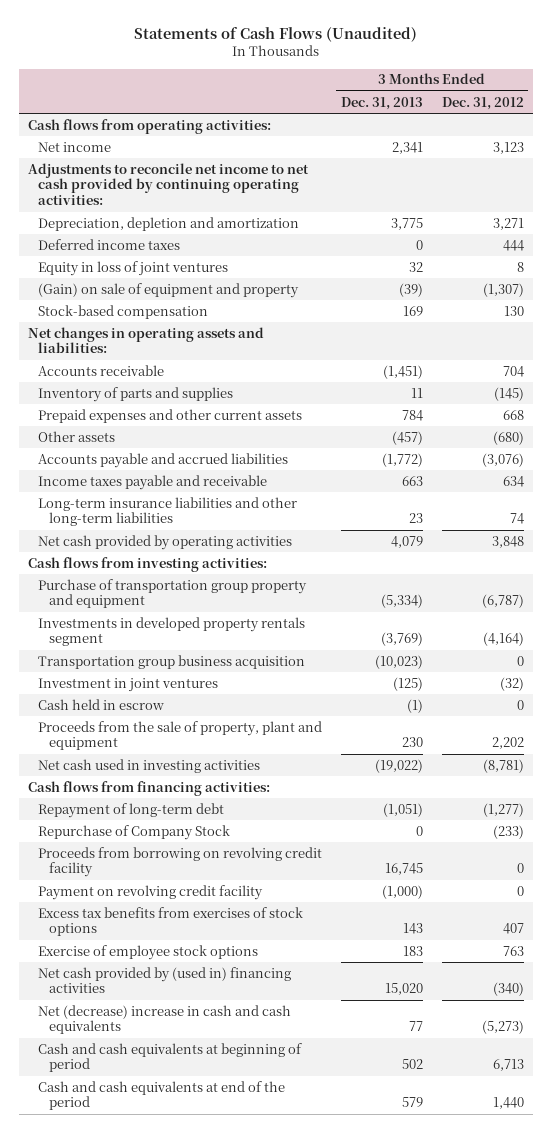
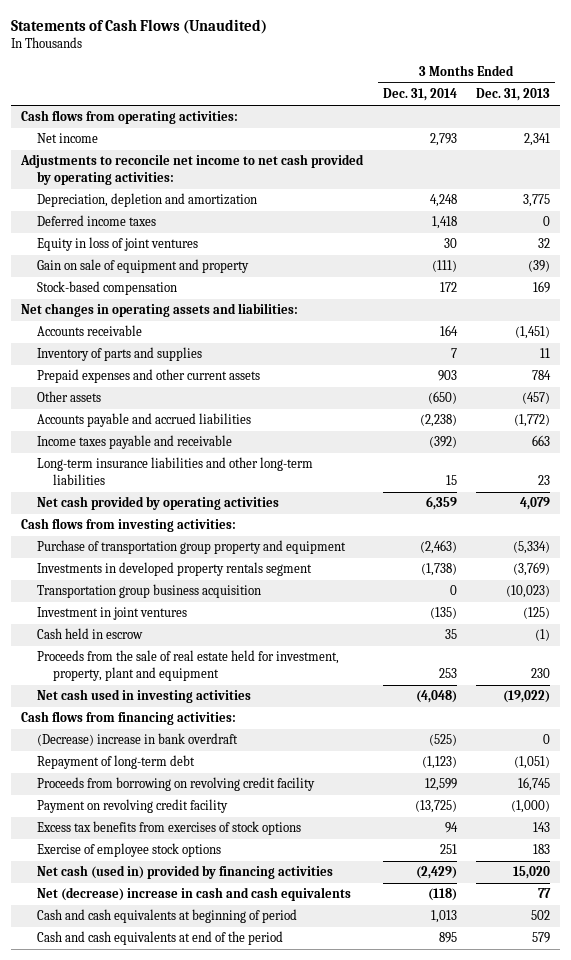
[441,96,524,110] Dec. 31, 2012 -> none
none -> [382,88,457,102] Dec. 31, 2014
[27,162,309,206] Adjustments to reconcile net income to net cash provided by continuing operating activities: -> [20,154,365,185] Adjustments to reconcile net income to net cash provided by operating activities:
[38,282,300,298] (Gain) on sale of equipment and property -> [36,259,249,274] Gain on sale of equipment and property
[38,720,323,751] Proceeds from the sale of property, plant and equipment -> [36,650,339,681] Proceeds from the sale of real estate held for investment, property, plant and equipment
none -> [36,733,238,747] (Decrease) increase in bank overdraft
[38,824,231,840] Repurchase of Company Stock -> none
[38,966,292,994] Net cash provided by (used in) financing activities -> [36,865,333,880] Net cash (used in) provided by financing activities

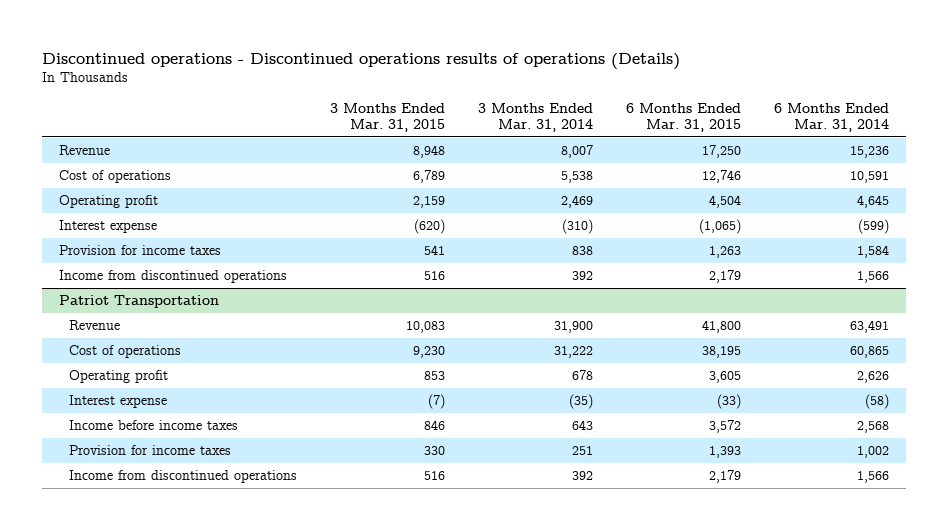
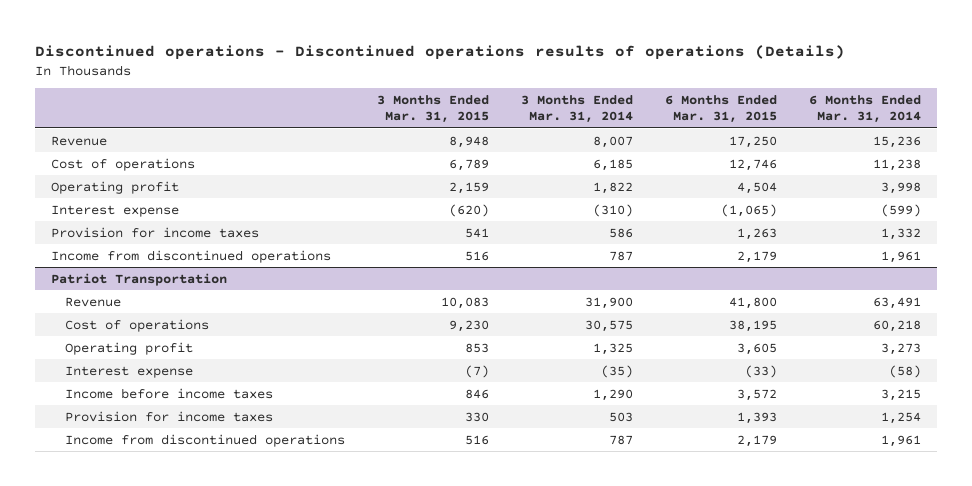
[560,170,593,183] 5,538 -> [593,158,634,171] 6,185
[850,170,890,183] 10,591 -> [873,158,922,171] 11,238
[560,194,593,208] 2,469 -> [593,181,634,194] 1,822
[857,194,890,208] 4,645 -> [881,181,922,194] 3,998
[571,245,593,255] 838 -> [609,227,634,238] 586
[857,244,890,258] 1,584 -> [881,227,922,240] 1,332
[571,270,593,280] 392 -> [609,250,634,261] 787
[857,270,890,283] 1,566 -> [881,250,922,263] 1,961
[553,345,593,358] 31,222 -> [585,319,634,332] 30,575
[850,345,890,358] 60,865 -> [873,319,922,332] 60,218
[571,369,593,380] 678 -> [593,342,634,355] 1,325
[857,370,890,383] 2,626 -> [881,342,922,355] 3,273
[571,419,593,430] 643 -> [593,388,634,401] 1,290
[857,420,890,433] 2,568 -> [881,388,922,401] 3,215
[571,445,593,455] 251 -> [609,411,634,422] 503
[857,445,890,458] 1,002 -> [881,411,922,424] 1,254
[571,470,593,480] 392 -> [609,434,634,445] 787
[857,470,890,483] 1,566 -> [881,434,922,447] 1,961

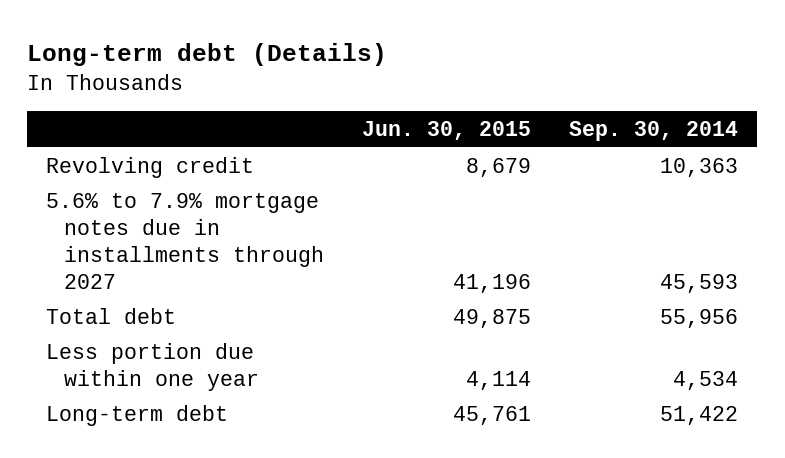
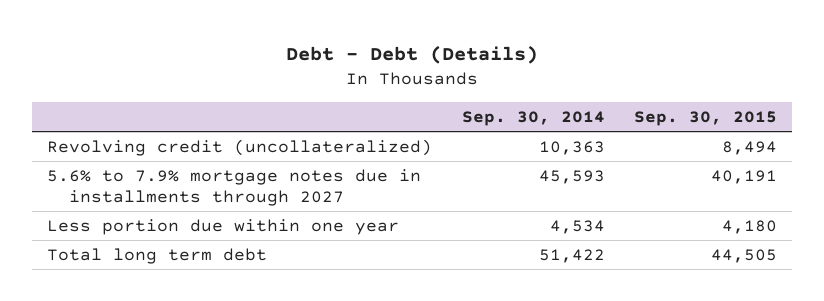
[27,42,388,66] Long-term debt (Details) -> [286,46,539,65] Debt - Debt (Details)
[362,121,532,141] Jun. 30, 2015 -> none
none -> [634,111,778,127] Sep. 30, 2015
[46,156,255,178] Revolving credit -> [47,138,433,156] Revolving credit (uncollateralized)
[46,307,177,324] Total debt -> none
[46,404,229,426] Long-term debt -> [47,247,268,264] Total long term debt

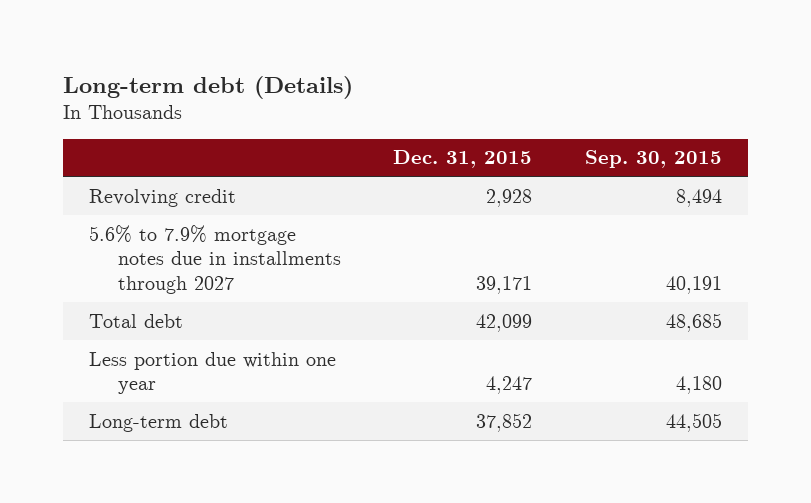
[286,46,539,65] Debt - Debt (Details) -> [62,75,353,99] Long-term debt (Details)
[461,111,605,127] Sep. 30, 2014 -> none
none -> [393,150,533,169] Dec. 31, 2015
[47,138,433,156] Revolving credit (uncollateralized) -> [88,188,236,207] Revolving credit
none -> [88,313,183,328] Total debt
[47,247,268,264] Total long term debt -> [88,413,228,432] Long-term debt

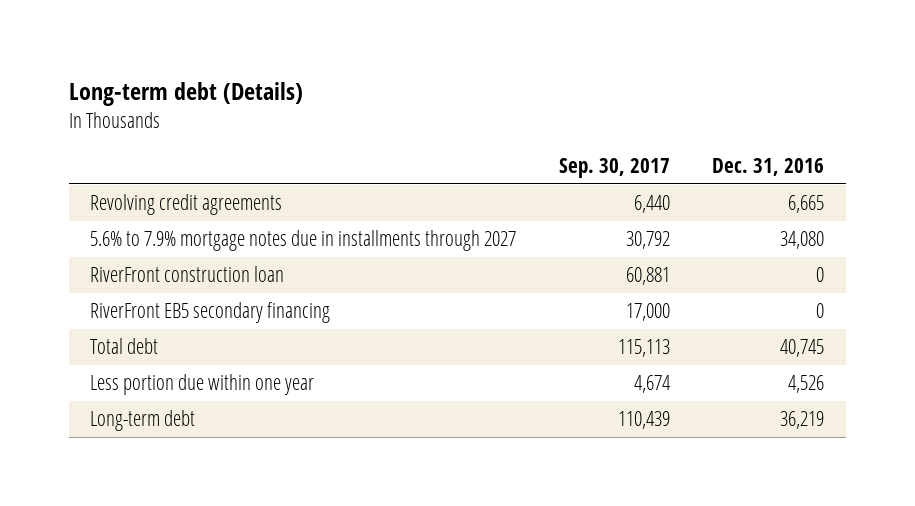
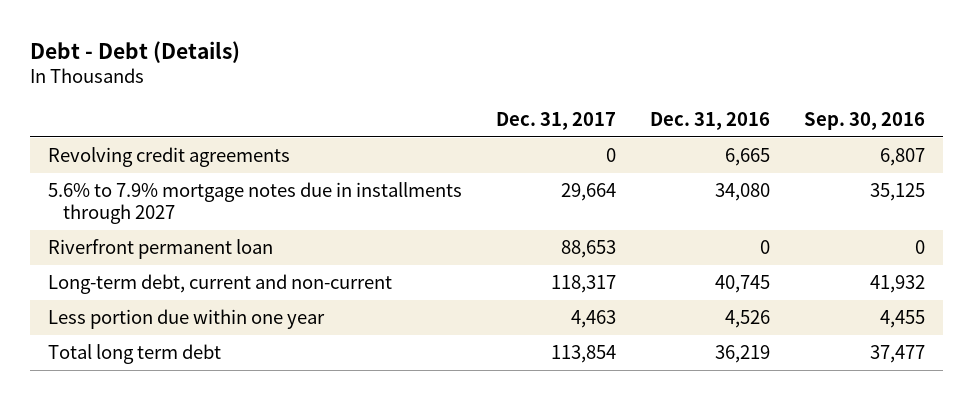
[68,82,303,107] Long-term debt (Details) -> [30,40,241,63] Debt - Debt (Details)
[558,158,670,179] Sep. 30, 2017 -> none
none -> [495,111,616,130] Dec. 31, 2017
none -> [804,111,926,130] Sep. 30, 2016
[90,302,331,324] RiverFront EB5 secondary financing -> none
[90,266,285,283] RiverFront construction loan -> [47,239,273,260] Riverfront permanent loan
[90,338,159,355] Total debt -> [47,274,392,295] Long-term debt, current and non-current
[90,410,196,432] Long-term debt -> [47,344,221,365] Total long term debt

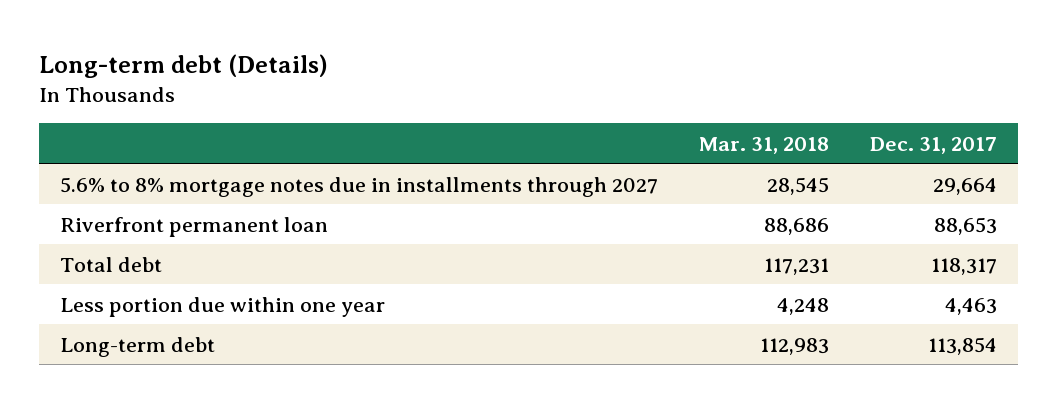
[30,40,241,63] Debt - Debt (Details) -> [39,53,329,78] Long-term debt (Details)
[650,111,771,130] Dec. 31, 2016 -> none
[804,111,926,130] Sep. 30, 2016 -> none
none -> [699,136,830,154] Mar. 31, 2018
[47,147,290,168] Revolving credit agreements -> none
[47,182,462,225] 5.6% to 7.9% mortgage notes due in installments through 2027 -> [59,176,658,197] 5.6% to 8% mortgage notes due in installments through 2027
[47,274,392,295] Long-term debt, current and non-current -> [59,256,162,272] Total debt
[47,344,221,365] Total long term debt -> [59,336,215,357] Long-term debt

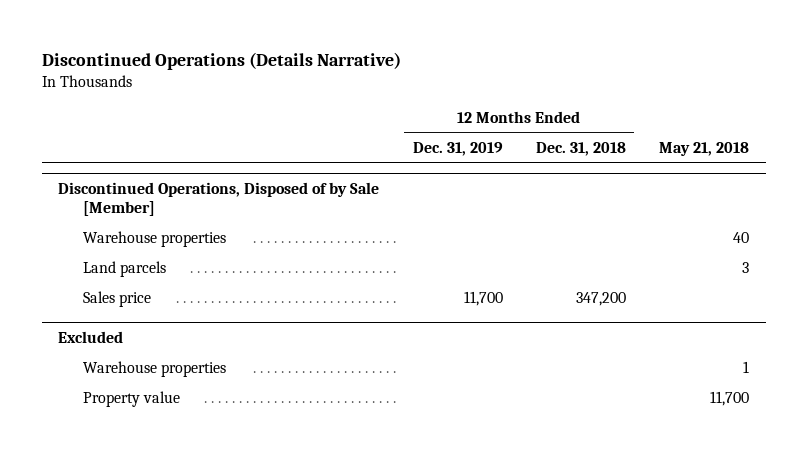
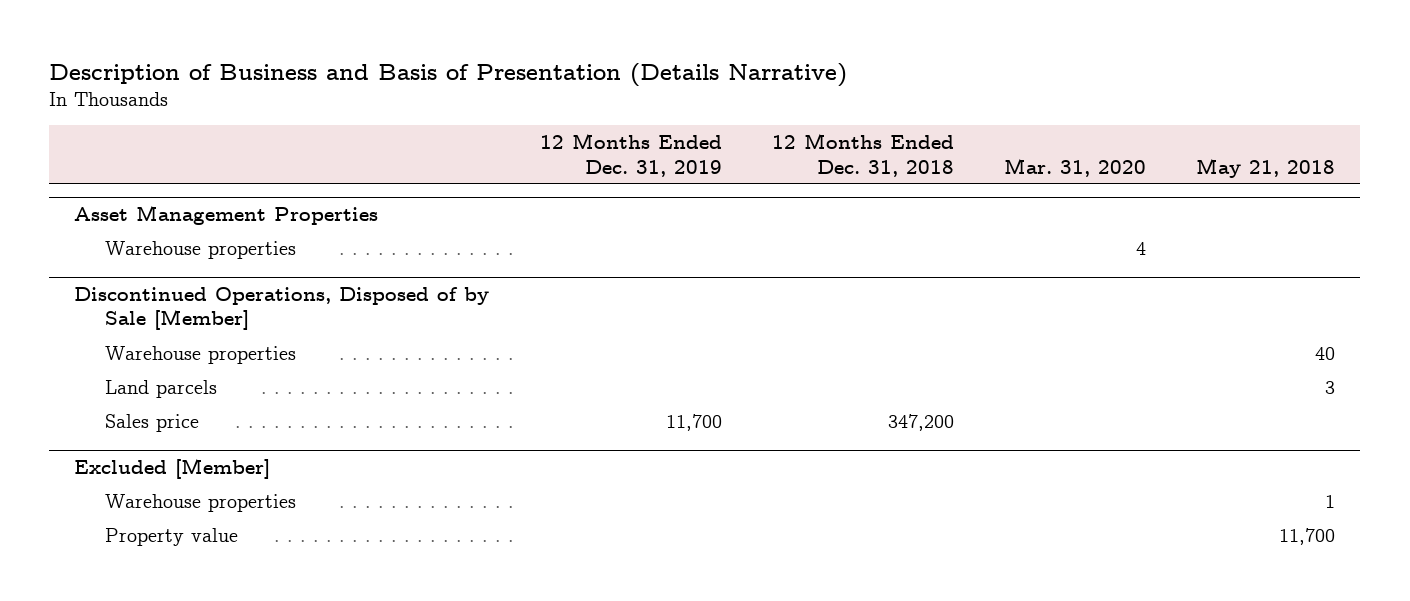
[41,51,401,70] Discontinued Operations (Details Narrative) -> [49,62,848,87] Description of Business and Basis of Presentation (Details Narrative)
none -> [1004,157,1147,177] Mar. 31, 2020
none -> [74,205,379,226] Asset Management Properties
none -> [104,240,296,259] Warehouse properties
[58,331,124,344] Excluded -> [74,458,271,480] Excluded [Member]

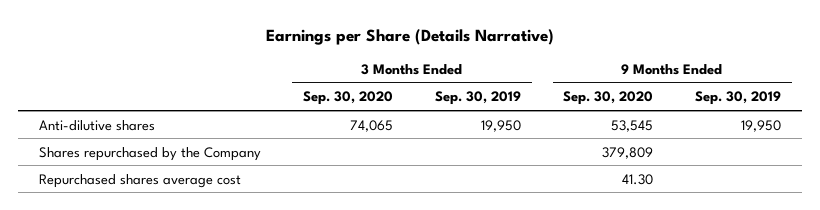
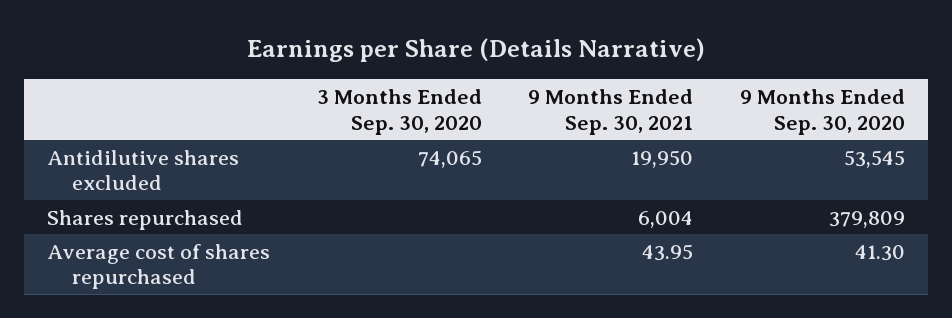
[435,91,522,106] Sep. 30, 2019 -> none
[695,91,782,106] Sep. 30, 2019 -> none
none -> [528,88,694,135] 9 Months Ended Sep. 30, 2021
[38,119,155,131] Anti-dilutive shares -> [47,149,240,191] Antidilutive shares excluded
[38,146,261,161] Shares repurchased by the Company -> [47,209,244,230] Shares repurchased
[38,173,241,188] Repurchased shares average cost -> [47,243,271,290] Average cost of shares repurchased

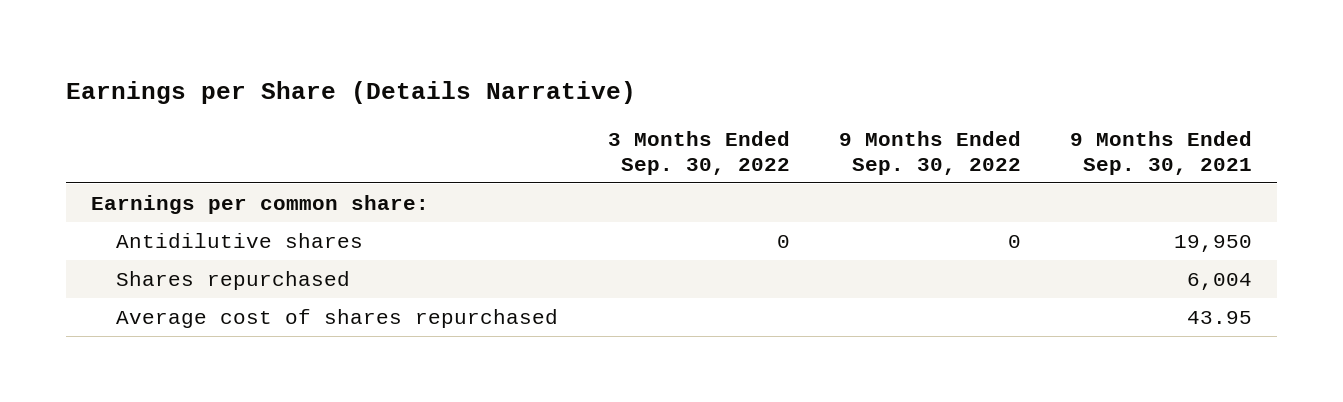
[316,88,482,135] 3 Months Ended Sep. 30, 2020 -> none
[739,88,905,135] 9 Months Ended Sep. 30, 2020 -> none
none -> [607,130,790,176] 3 Months Ended Sep. 30, 2022
none -> [839,130,1022,176] 9 Months Ended Sep. 30, 2022
none -> [90,194,429,214] Earnings per common share:
[47,149,240,191] Antidilutive shares excluded -> [116,232,364,248] Antidilutive shares

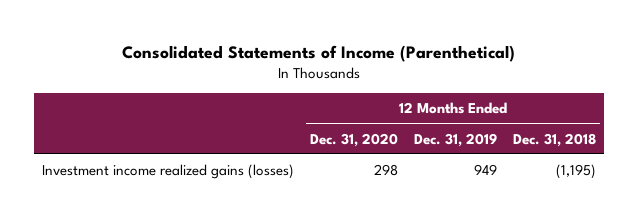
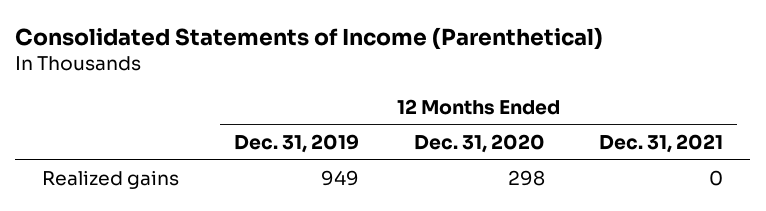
[513,132,597,147] Dec. 31, 2018 -> none
none -> [599,133,724,153] Dec. 31, 2021
[42,164,295,180] Investment income realized gains (losses) -> [42,170,180,190] Realized gains

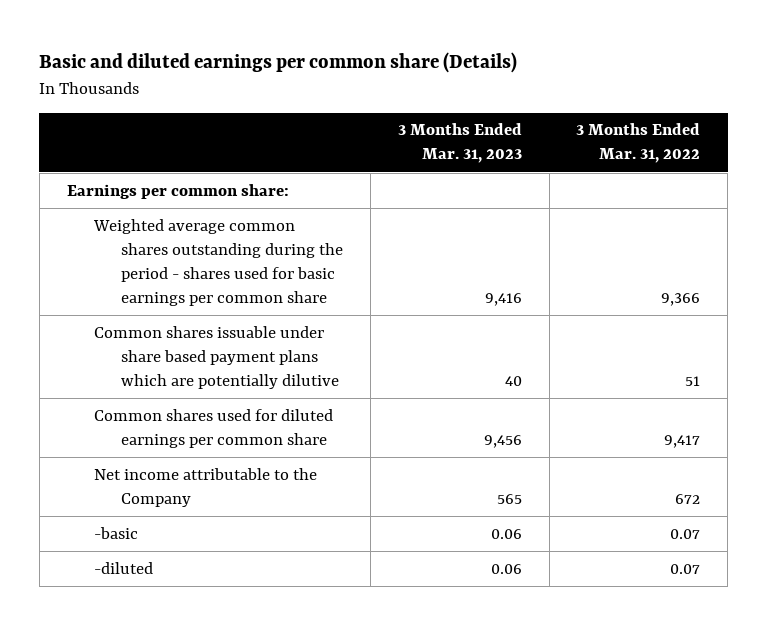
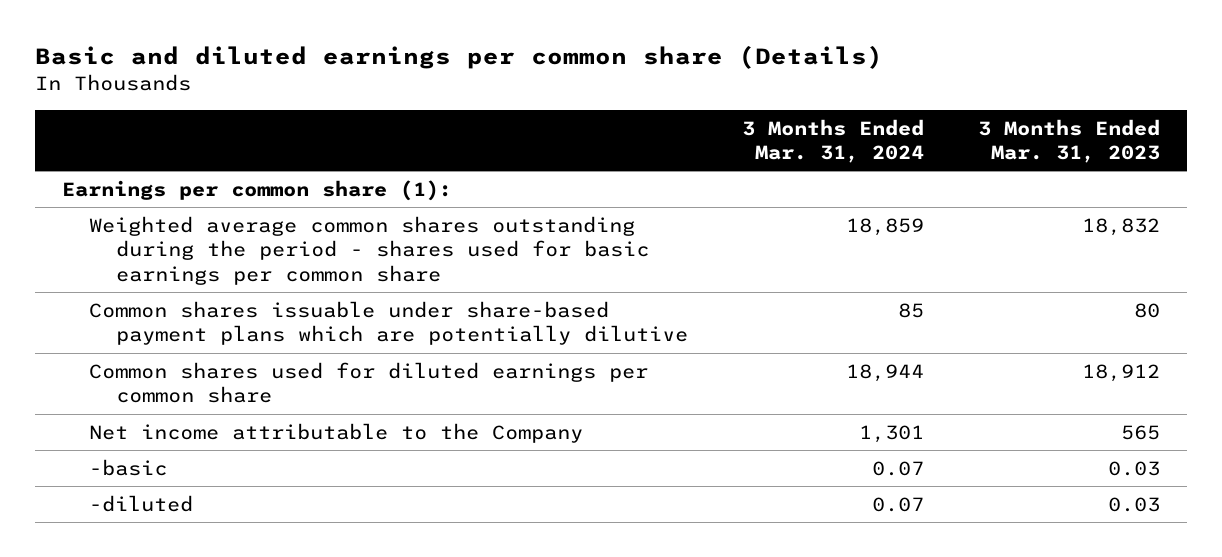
[576,123,701,164] 3 Months Ended Mar. 31, 2022 -> none
none -> [741,118,924,163] 3 Months Ended Mar. 31, 2024
[66,183,289,199] Earnings per common share: -> [61,179,452,201] Earnings per common share (1):
[484,292,522,306] 9,416 -> [1082,217,1161,236] 18,832
[93,325,340,389] Common shares issuable under share based payment plans which are potentially dilutive -> [88,300,688,346] Common shares issuable under share-based payment plans which are potentially dilutive
[504,375,522,386] 40 -> [1134,302,1161,318] 80
[483,434,522,448] 9,456 -> [1082,363,1161,382] 18,912
[490,528,522,539] 0.06 -> [1108,460,1161,476] 0.03
[490,563,522,574] 0.06 -> [1108,496,1161,512] 0.03

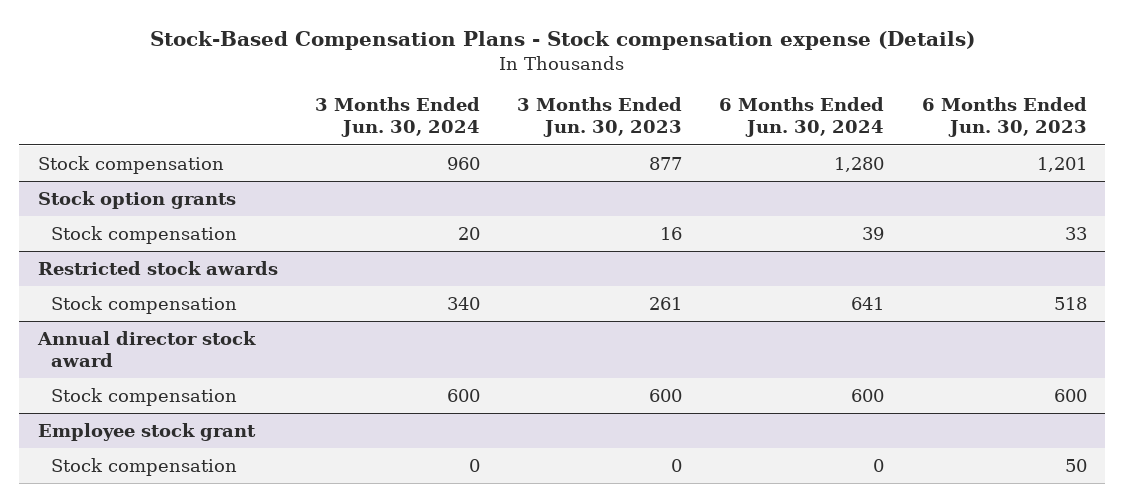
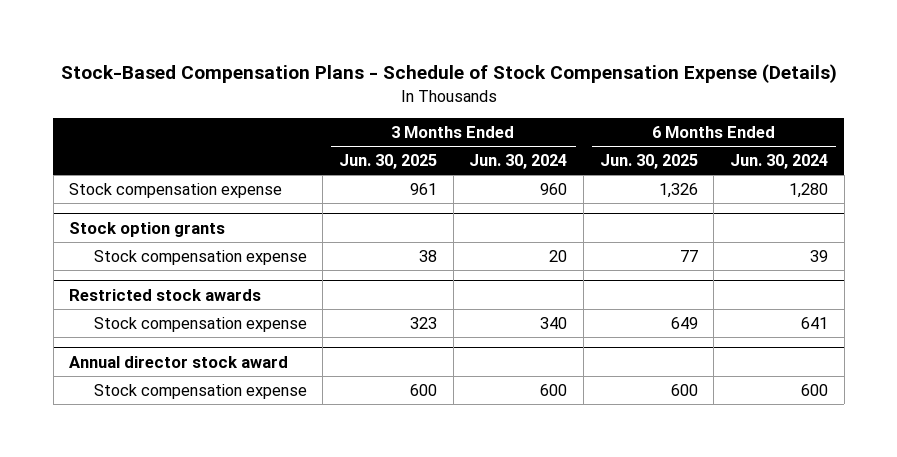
[150,31,976,51] Stock-Based Compensation Plans - Stock compensation expense (Details) -> [60,64,837,84] Stock-Based Compensation Plans - Schedule of Stock Compensation Expense (Details)
[517,97,683,138] 3 Months Ended Jun. 30, 2023 -> none
[921,97,1087,138] 6 Months Ended Jun. 30, 2023 -> none
none -> [339,154,438,170] Jun. 30, 2025
none -> [599,154,698,170] Jun. 30, 2025
[37,155,224,174] Stock compensation -> [69,182,283,198] Stock compensation expense
[50,225,237,244] Stock compensation -> [93,249,307,265] Stock compensation expense
[50,295,237,314] Stock compensation -> [93,316,307,332] Stock compensation expense
[37,422,256,441] Employee stock grant -> none
[50,457,237,476] Stock compensation -> none
[50,387,237,406] Stock compensation -> [93,383,307,399] Stock compensation expense

